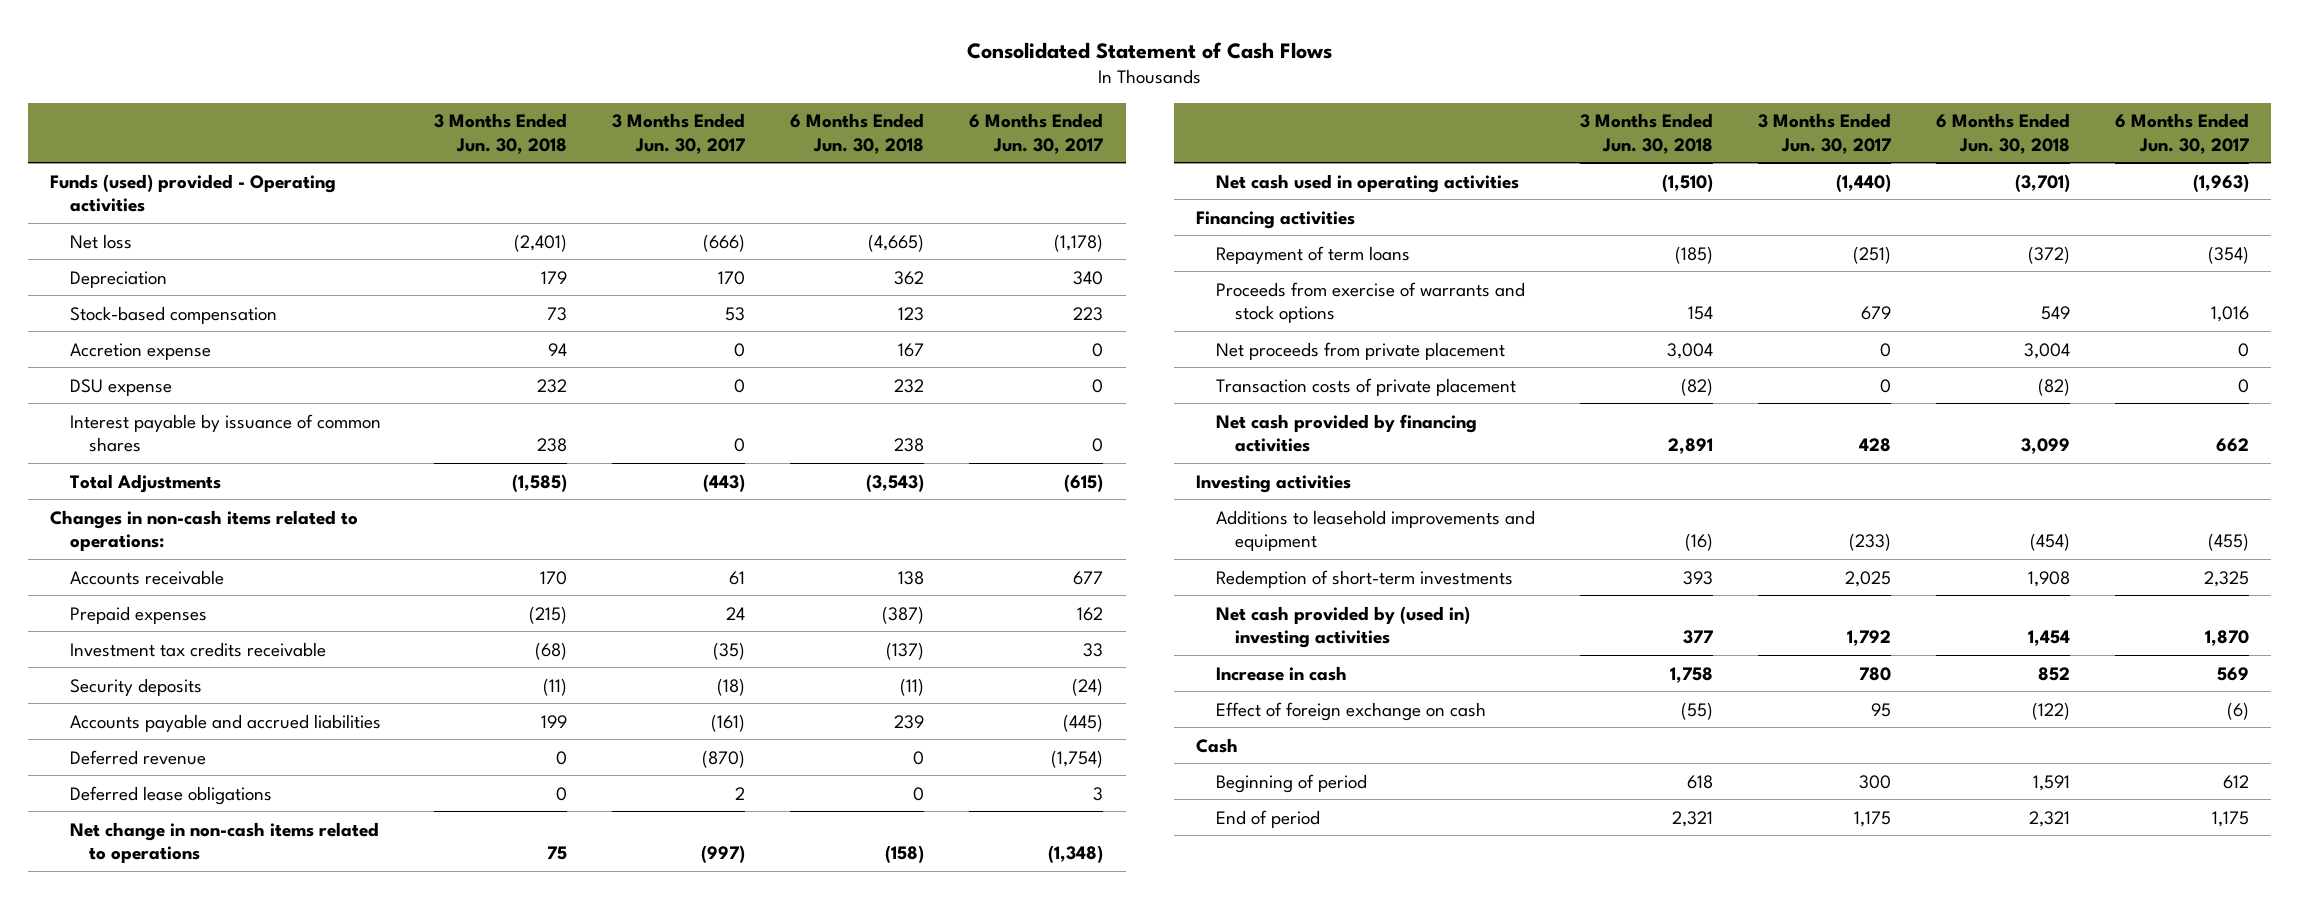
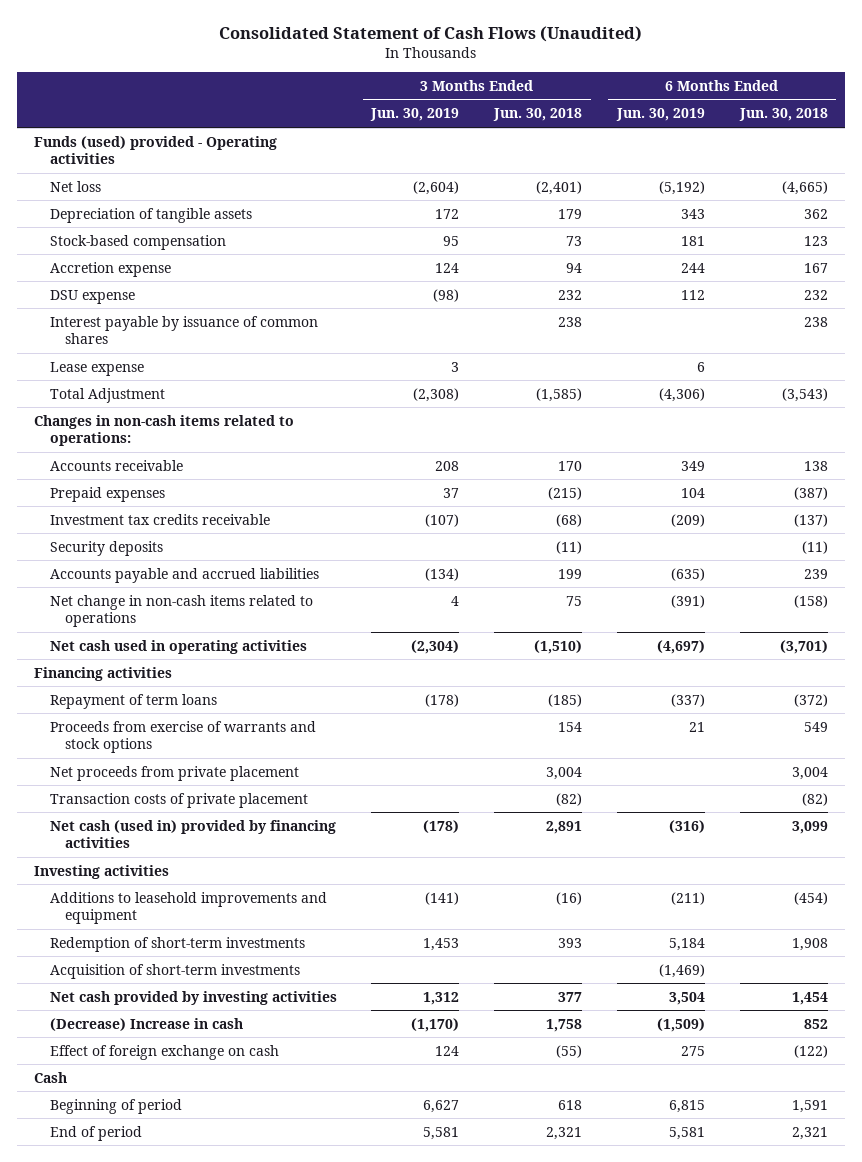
[966,41,1332,59] Consolidated Statement of Cash Flows -> [218,25,642,42] Consolidated Statement of Cash Flows (Unaudited)
[611,113,745,154] 3 Months Ended Jun. 30, 2017 -> none
[969,113,1104,154] 6 Months Ended Jun. 30, 2017 -> none
none -> [370,108,460,122] Jun. 30, 2019
none -> [615,108,705,122] Jun. 30, 2019
[69,270,167,288] Depreciation -> [49,207,252,223] Depreciation of tangible assets
none -> [49,361,144,376] Lease expense
[69,473,221,493] Total Adjustments -> [49,387,165,403] Total Adjustment
[69,749,206,765] Deferred revenue -> none
[69,785,272,805] Deferred lease obligations -> none
[1215,413,1477,452] Net cash provided by financing activities -> [49,819,336,849] Net cash (used in) provided by financing activities
none -> [49,963,300,979] Acquisition of short-term investments
[1215,605,1470,648] Net cash provided by (used in) investing activities -> [49,990,337,1005] Net cash provided by investing activities
[1215,665,1347,681] Increase in cash -> [49,1017,243,1031] (Decrease) Increase in cash

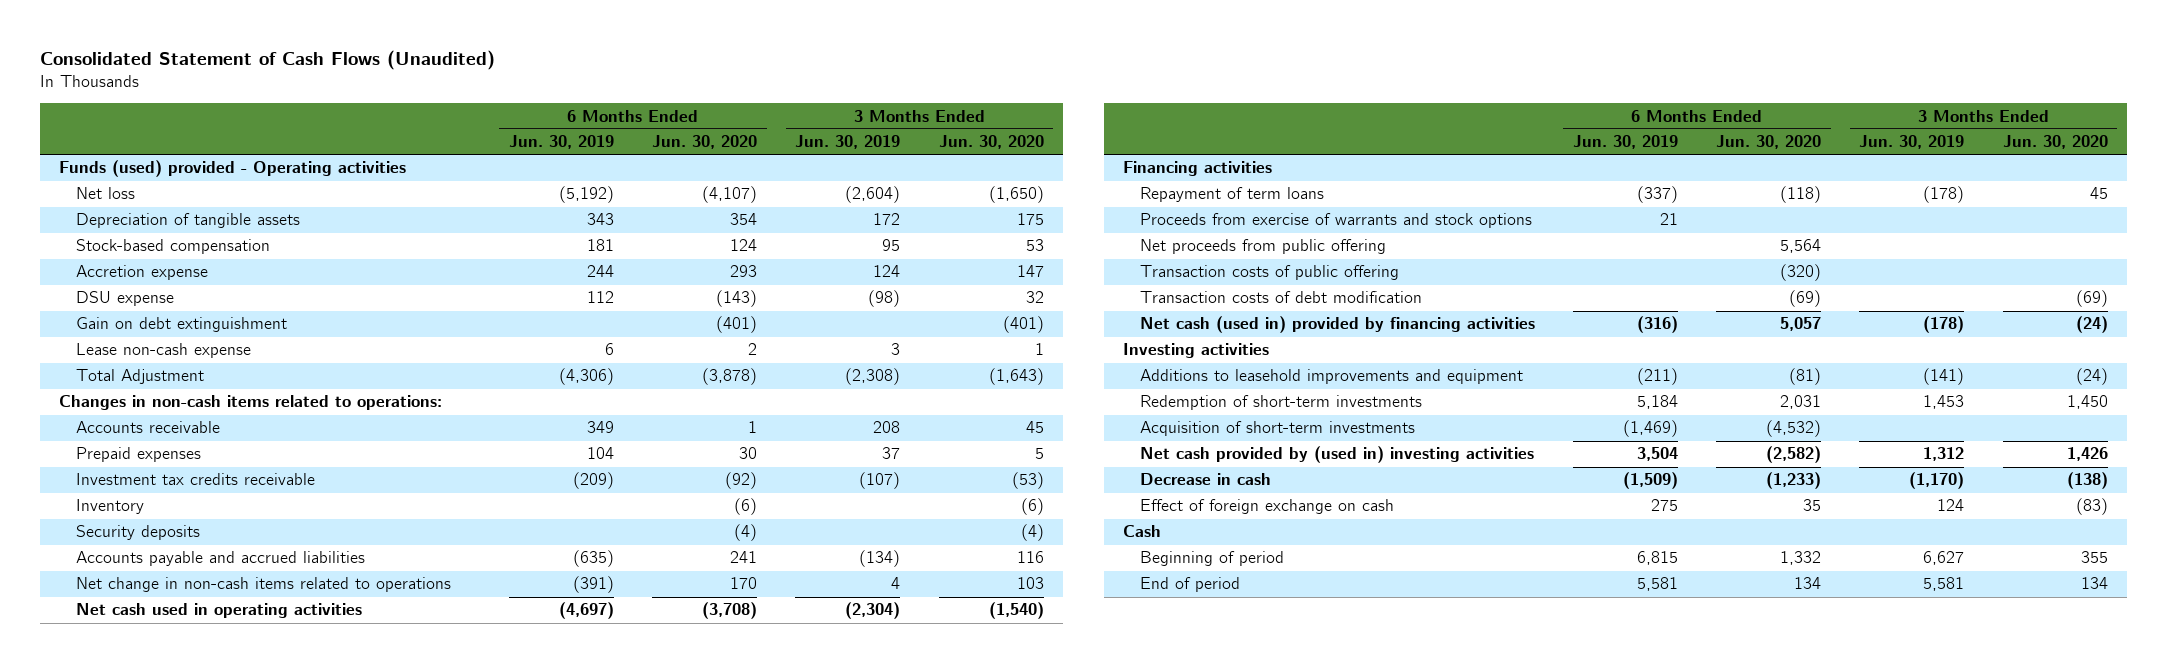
[493,108,583,122] Jun. 30, 2018 -> none
[738,108,828,122] Jun. 30, 2018 -> none
none -> [652,135,758,150] Jun. 30, 2020
none -> [938,135,1044,150] Jun. 30, 2020
[49,315,318,345] Interest payable by issuance of common shares -> none
none -> [75,317,287,333] Gain on debt extinguishment
[49,361,144,376] Lease expense -> [75,343,251,359] Lease non-cash expense
none -> [75,499,144,515] Inventory
[49,765,299,781] Net proceeds from private placement -> none
[49,792,308,808] Transaction costs of private placement -> none
none -> [1139,239,1386,255] Net proceeds from public offering
none -> [1139,265,1399,281] Transaction costs of public offering
none -> [1139,291,1422,304] Transaction costs of debt modification
[49,990,337,1005] Net cash provided by investing activities -> [1139,446,1534,464] Net cash provided by (used in) investing activities
[49,1017,243,1031] (Decrease) Increase in cash -> [1139,473,1271,486] Decrease in cash

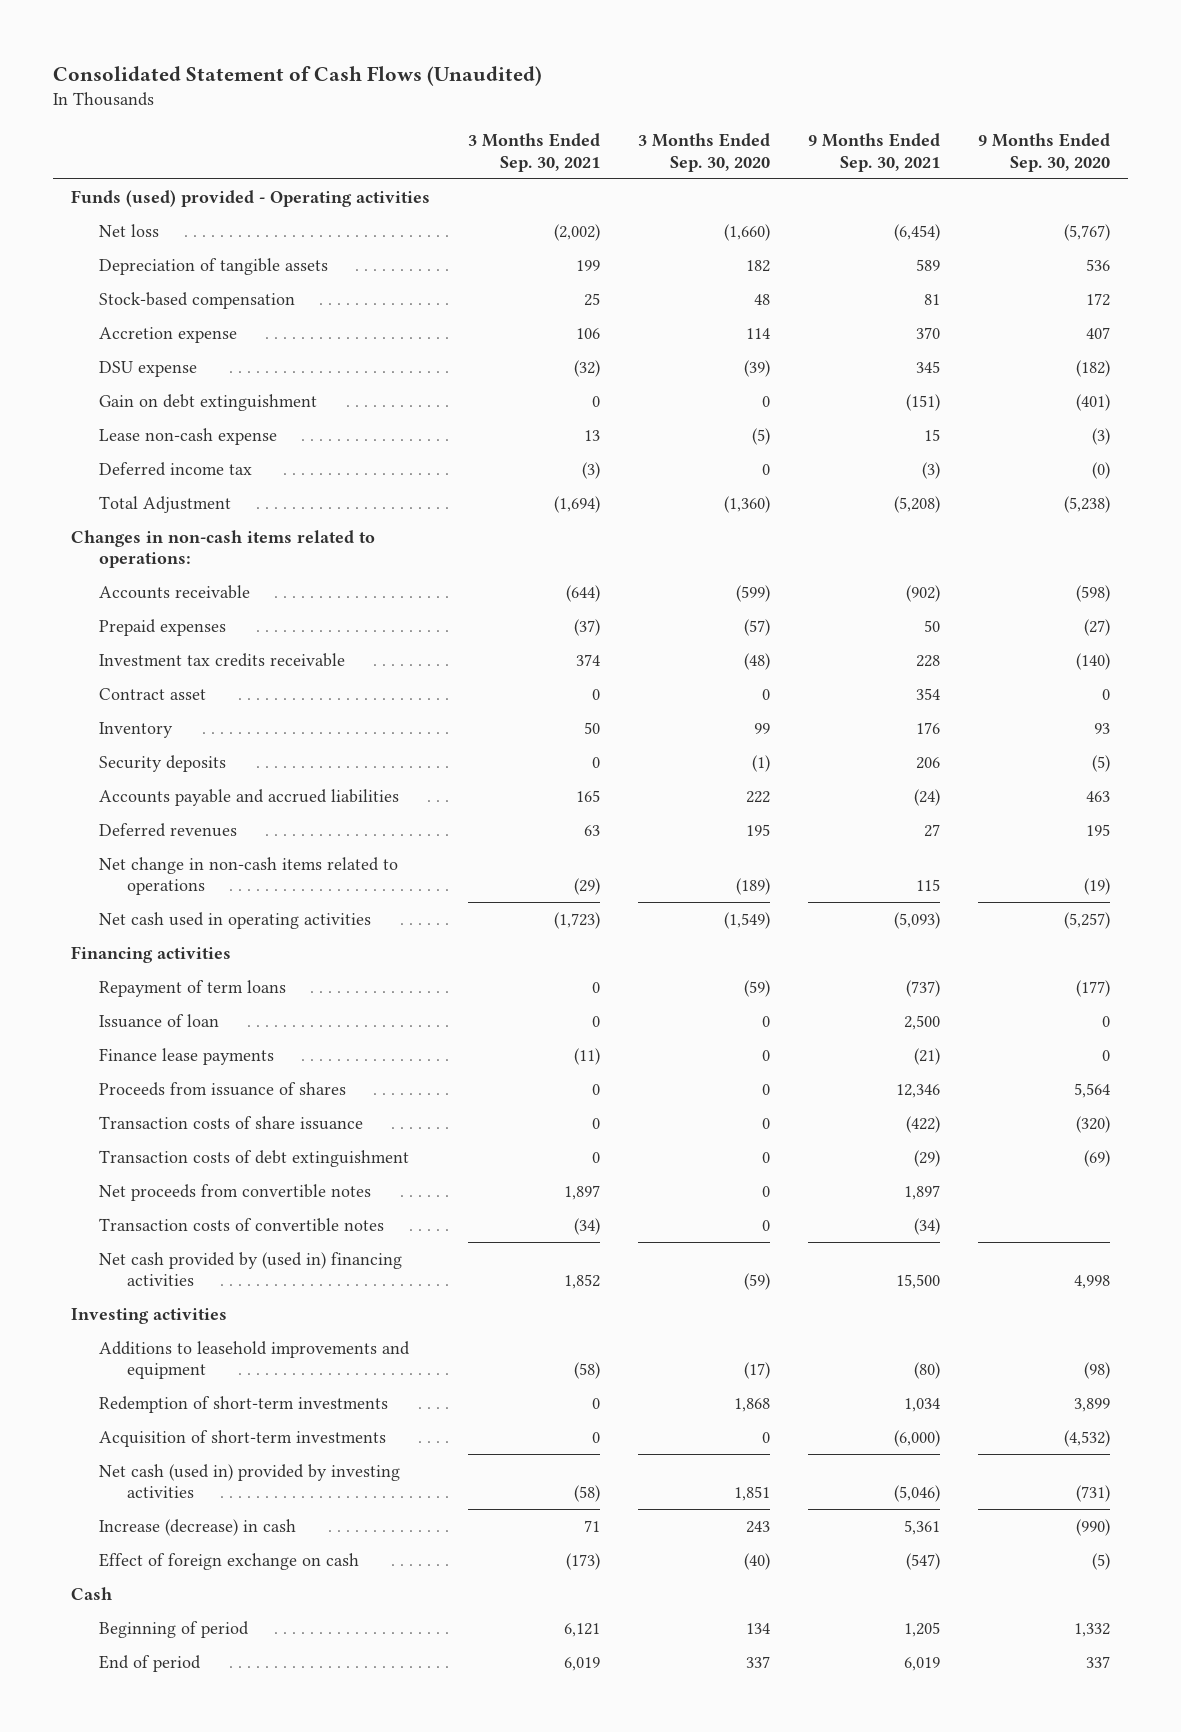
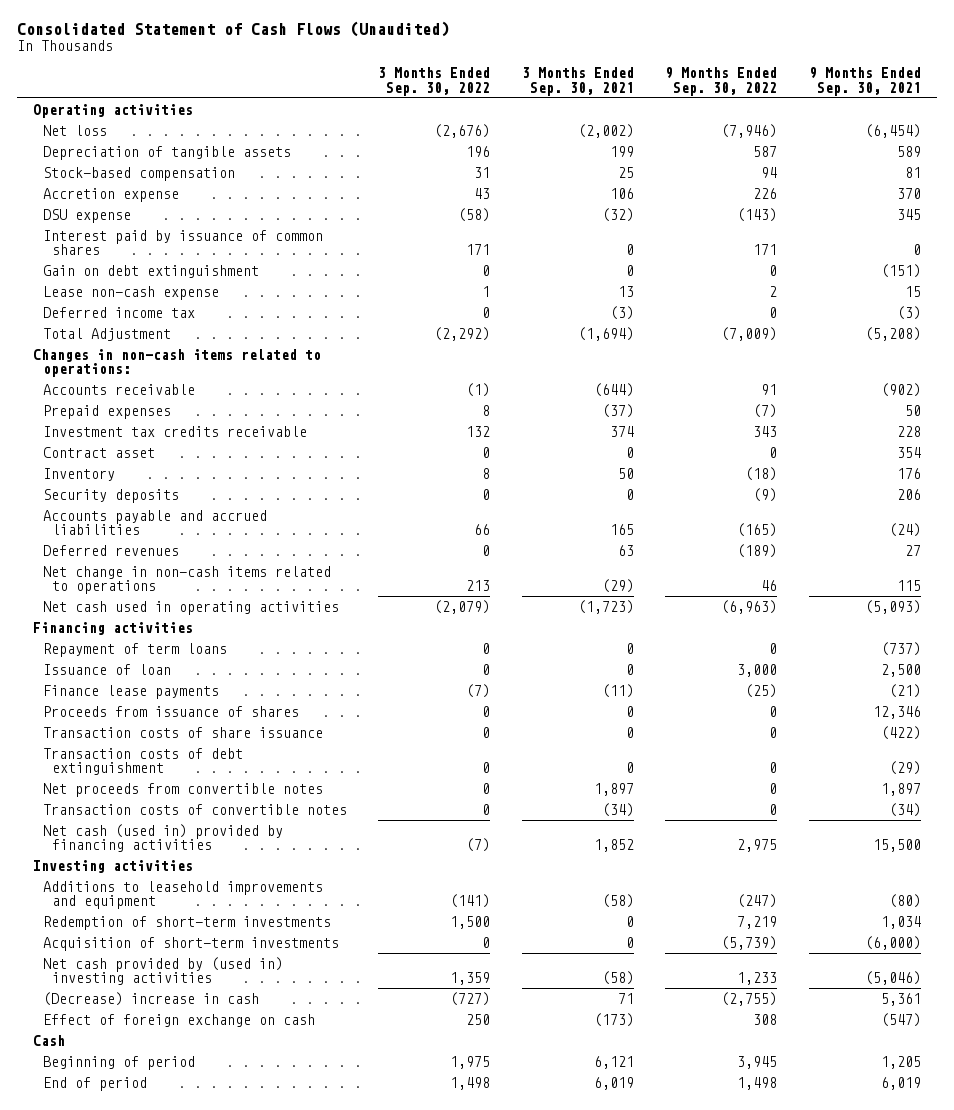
[637,133,770,173] 3 Months Ended Sep. 30, 2020 -> none
[977,133,1110,173] 9 Months Ended Sep. 30, 2020 -> none
none -> [378,67,491,96] 3 Months Ended Sep. 30, 2022
none -> [665,67,778,96] 9 Months Ended Sep. 30, 2022
[71,189,431,207] Funds (used) provided - Operating activities -> [32,103,193,118] Operating activities
none -> [42,229,323,256] Interest paid by issuance of common shares
[99,1251,403,1287] Net cash provided by (used in) financing activities -> [42,823,283,853] Net cash (used in) provided by financing activities
[99,1463,401,1499] Net cash (used in) provided by investing activities -> [42,956,283,986] Net cash provided by (used in) investing activities
[99,1518,297,1536] Increase (decrease) in cash -> [42,991,259,1006] (Decrease) increase in cash

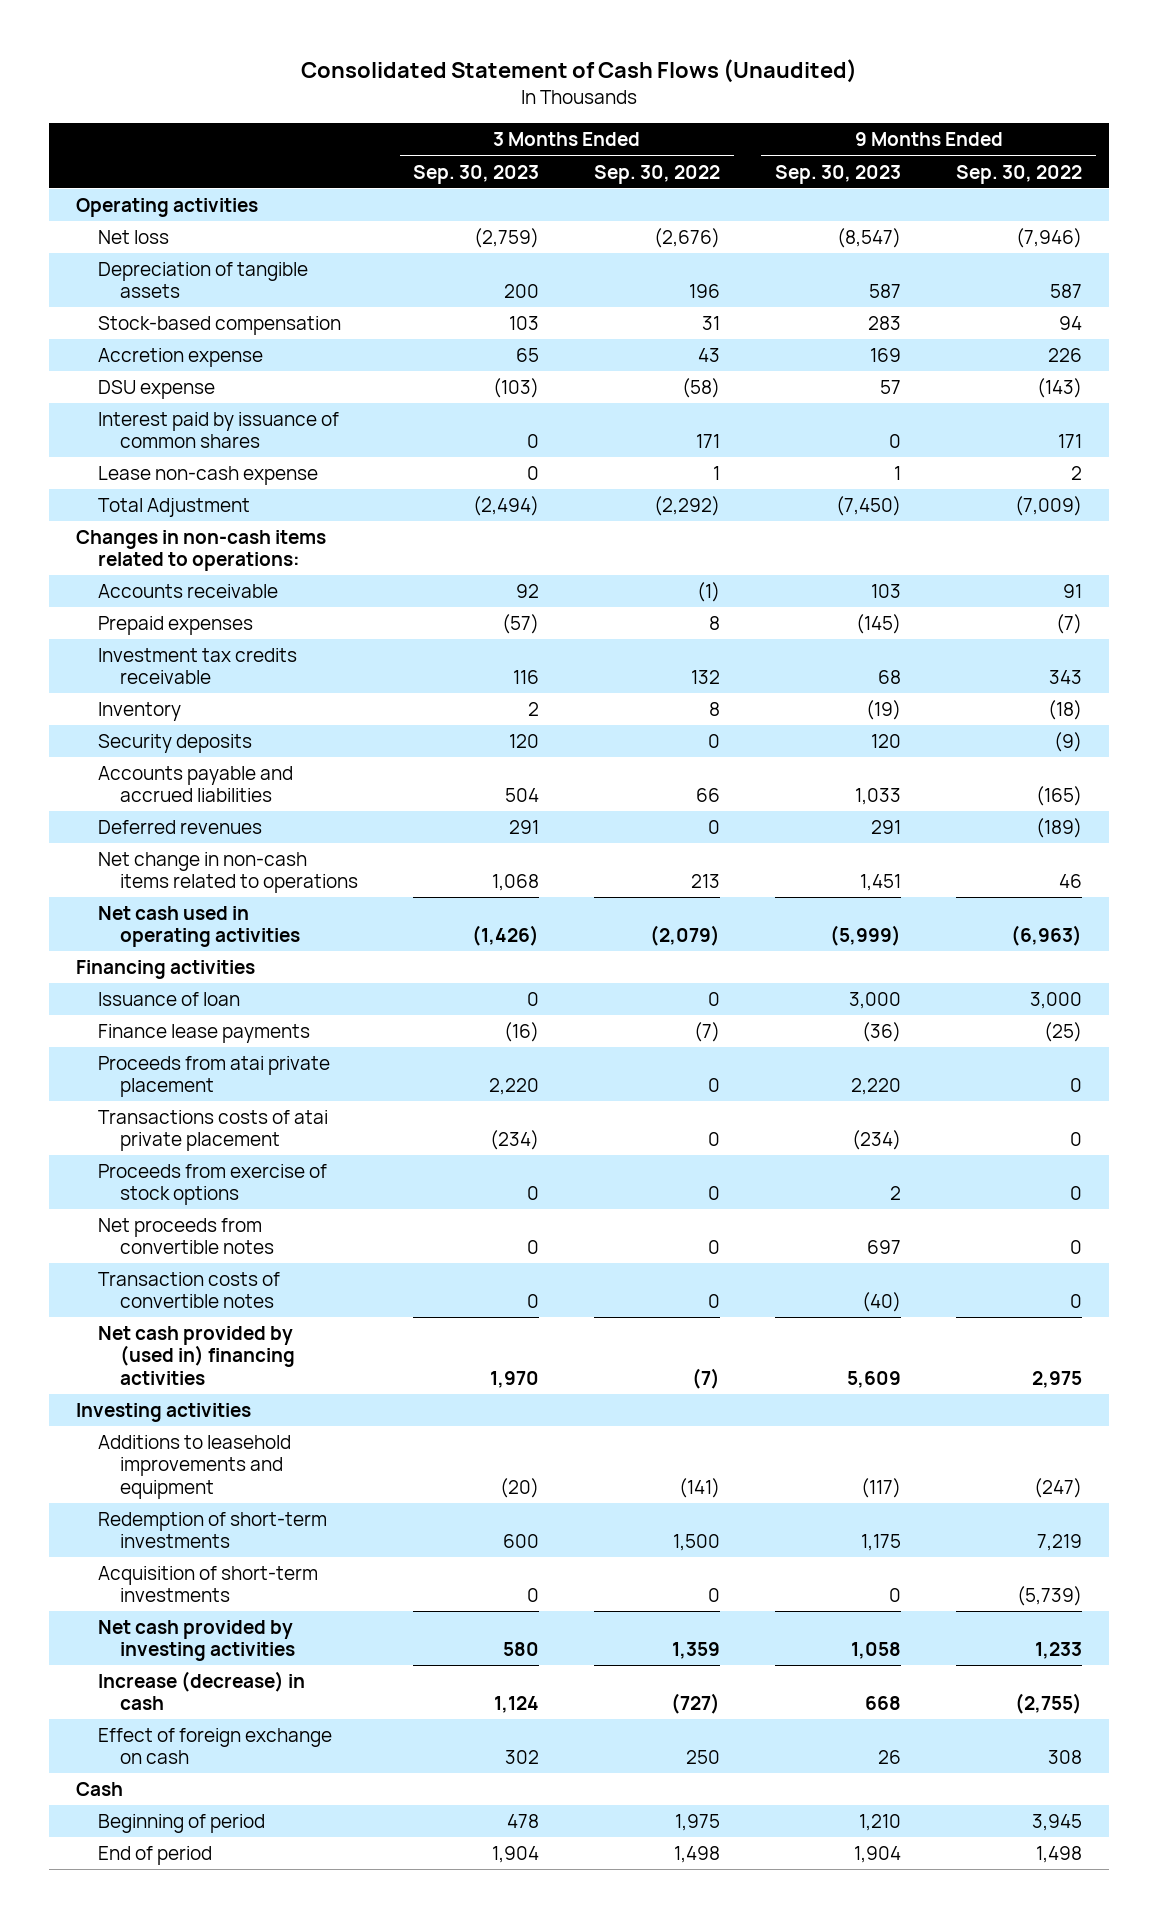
[521,67,634,96] 3 Months Ended Sep. 30, 2021 -> none
[809,67,922,96] 9 Months Ended Sep. 30, 2021 -> none
none -> [413,164,540,184] Sep. 30, 2023
none -> [775,164,902,184] Sep. 30, 2023
[42,264,259,278] Gain on debt extinguishment -> none
[42,306,195,318] Deferred income tax -> none
[42,446,155,458] Contract asset -> none
[42,642,227,657] Repayment of term loans -> none
[42,726,323,738] Transaction costs of share issuance -> none
[42,747,243,776] Transaction costs of debt extinguishment -> none
none -> [98,1056,331,1098] Proceeds from atai private placement
none -> [98,1110,329,1152] Transactions costs of atai private placement
[42,705,299,717] Proceeds from issuance of shares -> [98,1164,328,1206] Proceeds from exercise of stock options
[42,823,283,853] Net cash (used in) provided by financing activities -> [98,1326,296,1385] Net cash provided by (used in) financing activities
[42,956,283,986] Net cash provided by (used in) investing activities -> [98,1620,296,1662] Net cash provided by investing activities
[42,991,259,1006] (Decrease) increase in cash -> [98,1671,306,1711] Increase (decrease) in cash

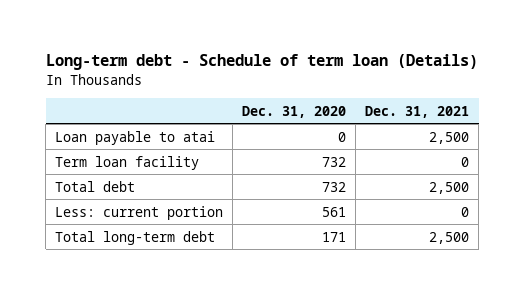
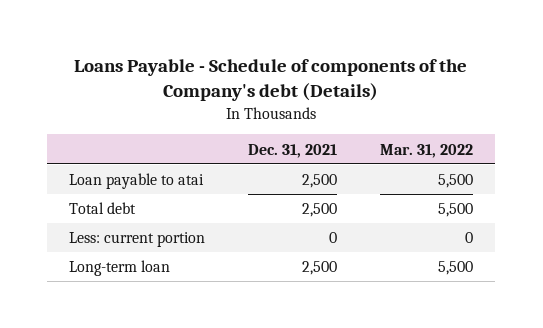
[45,54,478,71] Long-term debt - Schedule of term loan (Details) -> [74,59,468,101] Loans Payable - Schedule of components of the Company's debt (Details)
[242,105,347,118] Dec. 31, 2020 -> none
none -> [380,143,474,158] Mar. 31, 2022
[55,155,200,170] Term loan facility -> none
[55,230,216,245] Total long-term debt -> [69,260,171,277] Long-term loan

